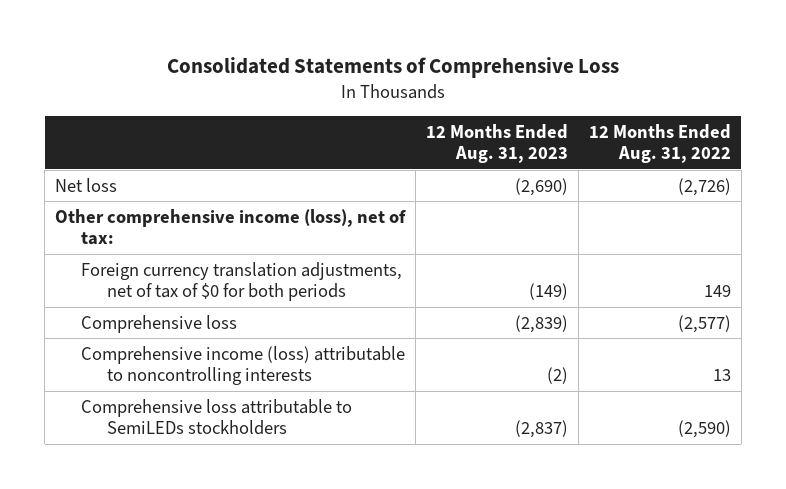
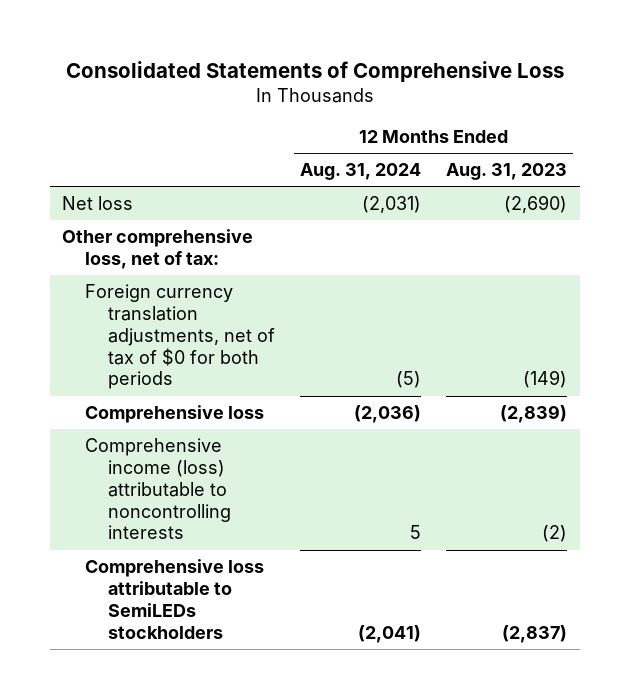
[588,123,731,163] 12 Months Ended Aug. 31, 2022 -> none
none -> [300,163,422,181] Aug. 31, 2024
[55,208,407,246] Other comprehensive income (loss), net of tax: -> [62,229,254,269] Other comprehensive loss, net of tax:

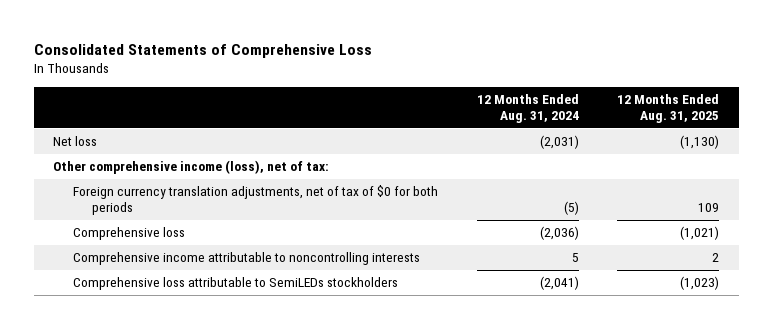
[446,163,568,181] Aug. 31, 2023 -> none
none -> [617,93,720,123] 12 Months Ended Aug. 31, 2025
[62,229,254,269] Other comprehensive loss, net of tax: -> [53,160,330,175] Other comprehensive income (loss), net of tax:
[85,438,232,540] Comprehensive income (loss) attributable to noncontrolling interests -> [72,252,420,266] Comprehensive income attributable to noncontrolling interests

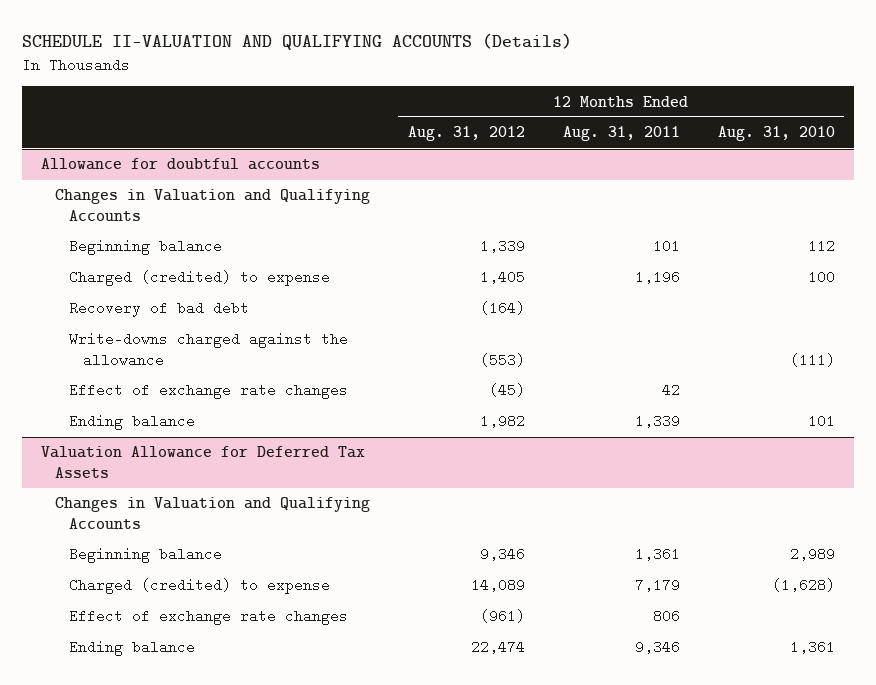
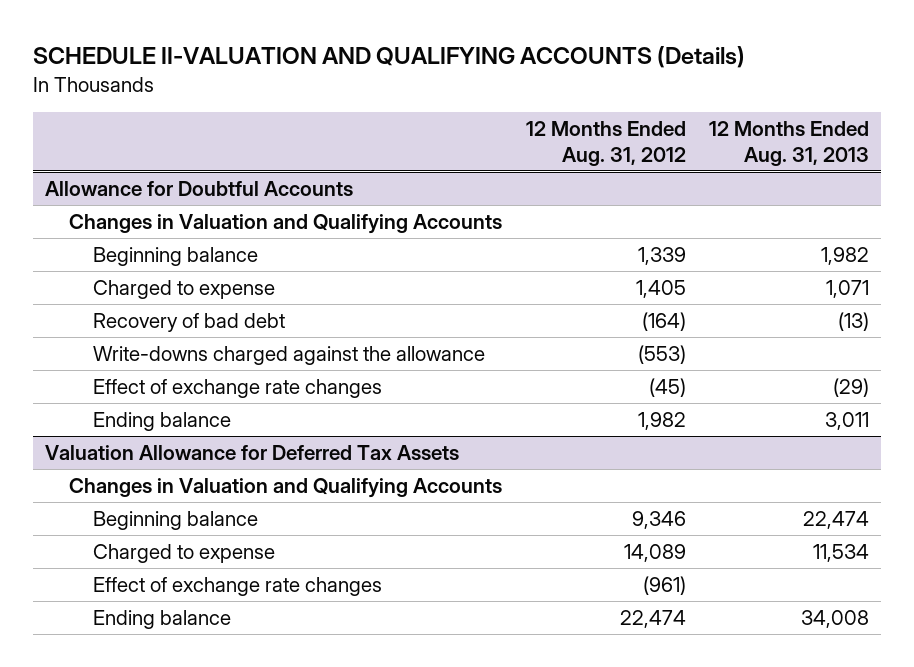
[562,126,680,142] Aug. 31, 2011 -> none
[717,126,835,142] Aug. 31, 2010 -> none
none -> [709,121,870,166] 12 Months Ended Aug. 31, 2013
[40,158,320,171] Allowance for doubtful accounts -> [44,180,353,196] Allowance for Doubtful Accounts
[69,270,331,287] Charged (credited) to expense -> [93,279,276,299] Charged to expense
[69,578,331,595] Charged (credited) to expense -> [93,543,276,563] Charged to expense

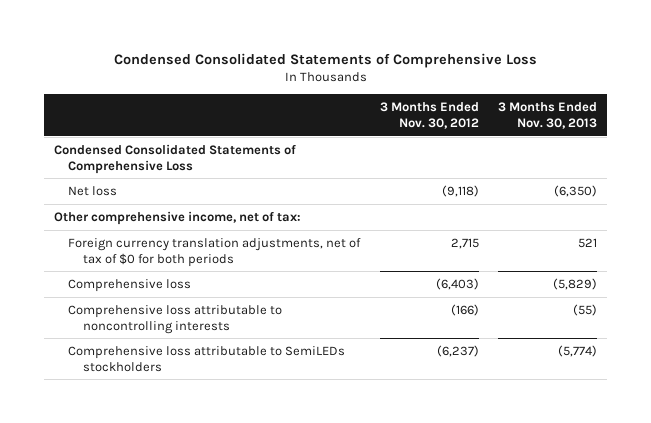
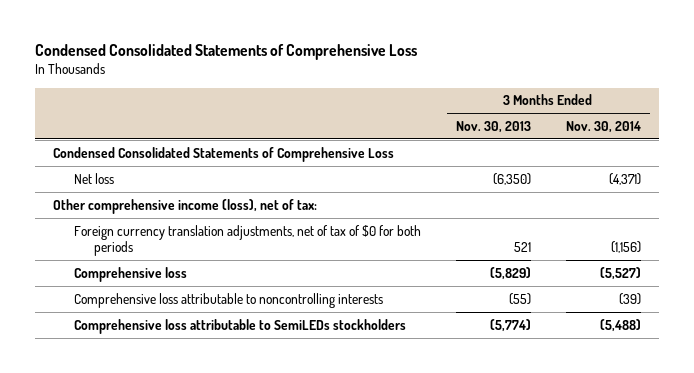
[379,102,479,129] 3 Months Ended Nov. 30, 2012 -> none
none -> [565,121,641,134] Nov. 30, 2014
[54,210,302,225] Other comprehensive income, net of tax: -> [52,198,317,214] Other comprehensive income (loss), net of tax:

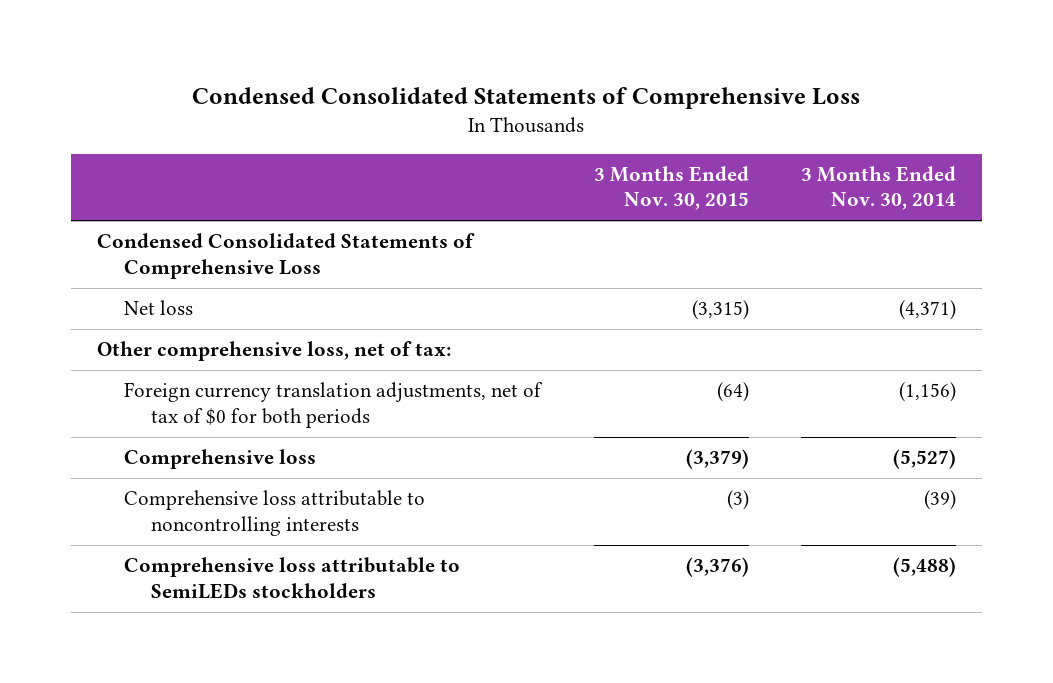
[455,121,531,134] Nov. 30, 2013 -> none
none -> [593,166,749,211] 3 Months Ended Nov. 30, 2015
[52,198,317,214] Other comprehensive income (loss), net of tax: -> [96,341,451,362] Other comprehensive loss, net of tax:

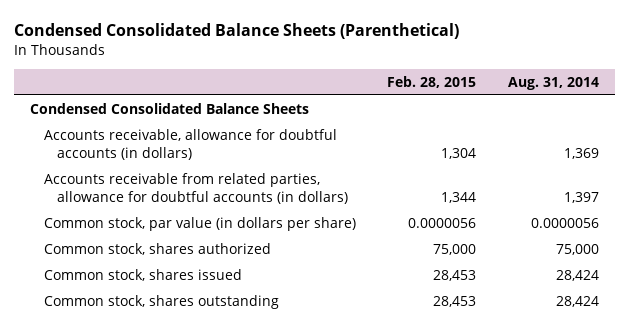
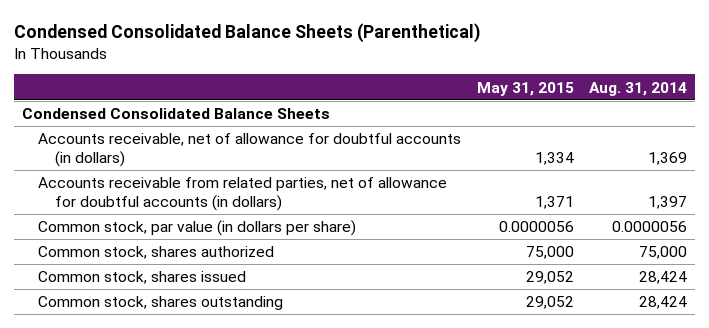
[387,75,477,88] Feb. 28, 2015 -> none
none -> [476,81,574,96] May 31, 2015
[43,129,337,161] Accounts receivable, allowance for doubtful accounts (in dollars) -> [38,133,462,167] Accounts receivable, net of allowance for doubtful accounts (in dollars)
[43,173,349,205] Accounts receivable from related parties, allowance for doubtful accounts (in dollars) -> [38,177,448,211] Accounts receivable from related parties, net of allowance for doubtful accounts (in dollars)

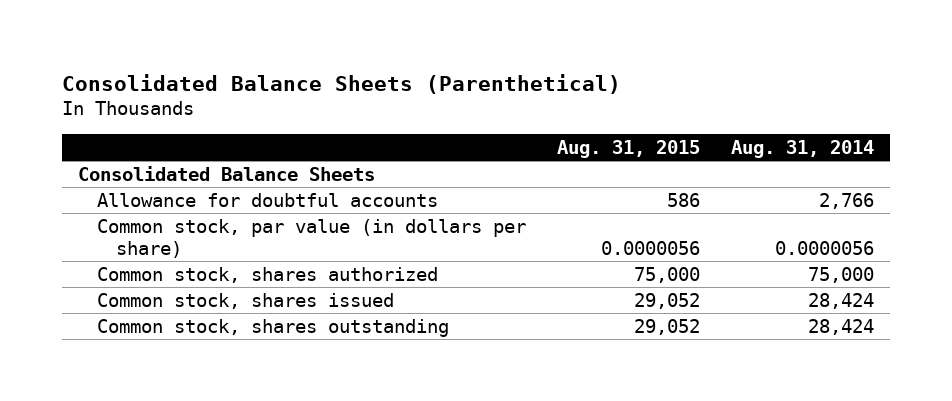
[14,23,481,44] Condensed Consolidated Balance Sheets (Parenthetical) -> [62,73,622,94] Consolidated Balance Sheets (Parenthetical)
[476,81,574,96] May 31, 2015 -> none
none -> [557,139,701,158] Aug. 31, 2015
[38,177,448,211] Accounts receivable from related parties, net of allowance for doubtful accounts (in dollars) -> none
[22,108,331,120] Condensed Consolidated Balance Sheets -> [77,165,375,181] Consolidated Balance Sheets
[38,133,462,167] Accounts receivable, net of allowance for doubtful accounts (in dollars) -> [96,192,438,207] Allowance for doubtful accounts
[648,151,688,165] 1,369 -> [819,192,875,209] 2,766

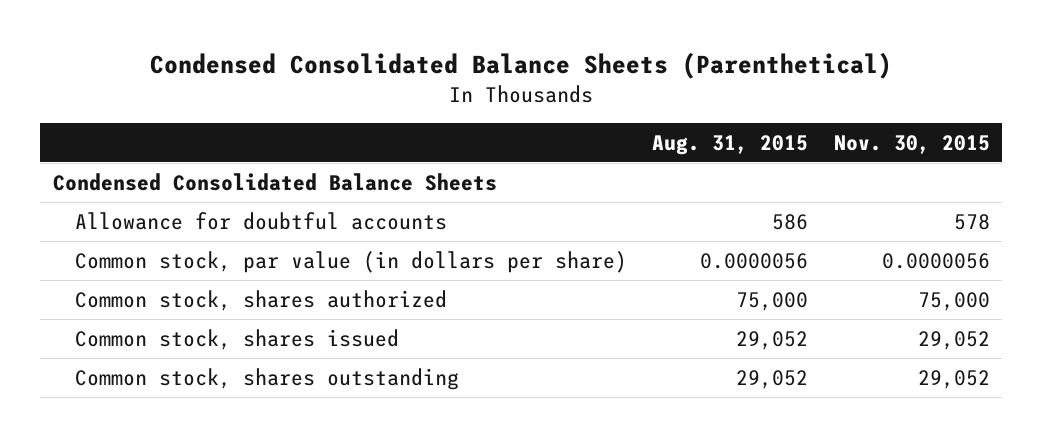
[62,73,622,94] Consolidated Balance Sheets (Parenthetical) -> [150,52,893,80] Condensed Consolidated Balance Sheets (Parenthetical)
[731,139,875,158] Aug. 31, 2014 -> none
none -> [833,134,990,154] Nov. 30, 2015
[77,165,375,181] Consolidated Balance Sheets -> [52,172,497,191] Condensed Consolidated Balance Sheets

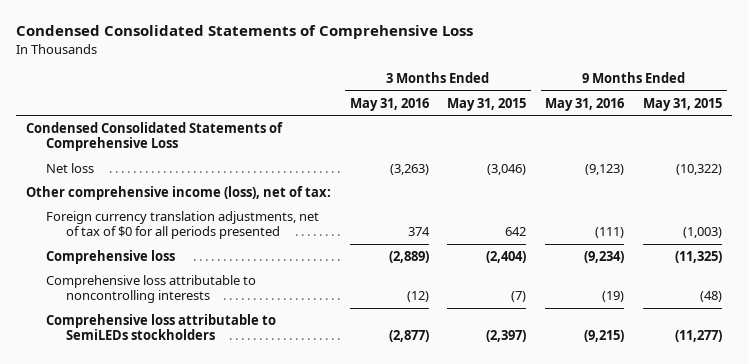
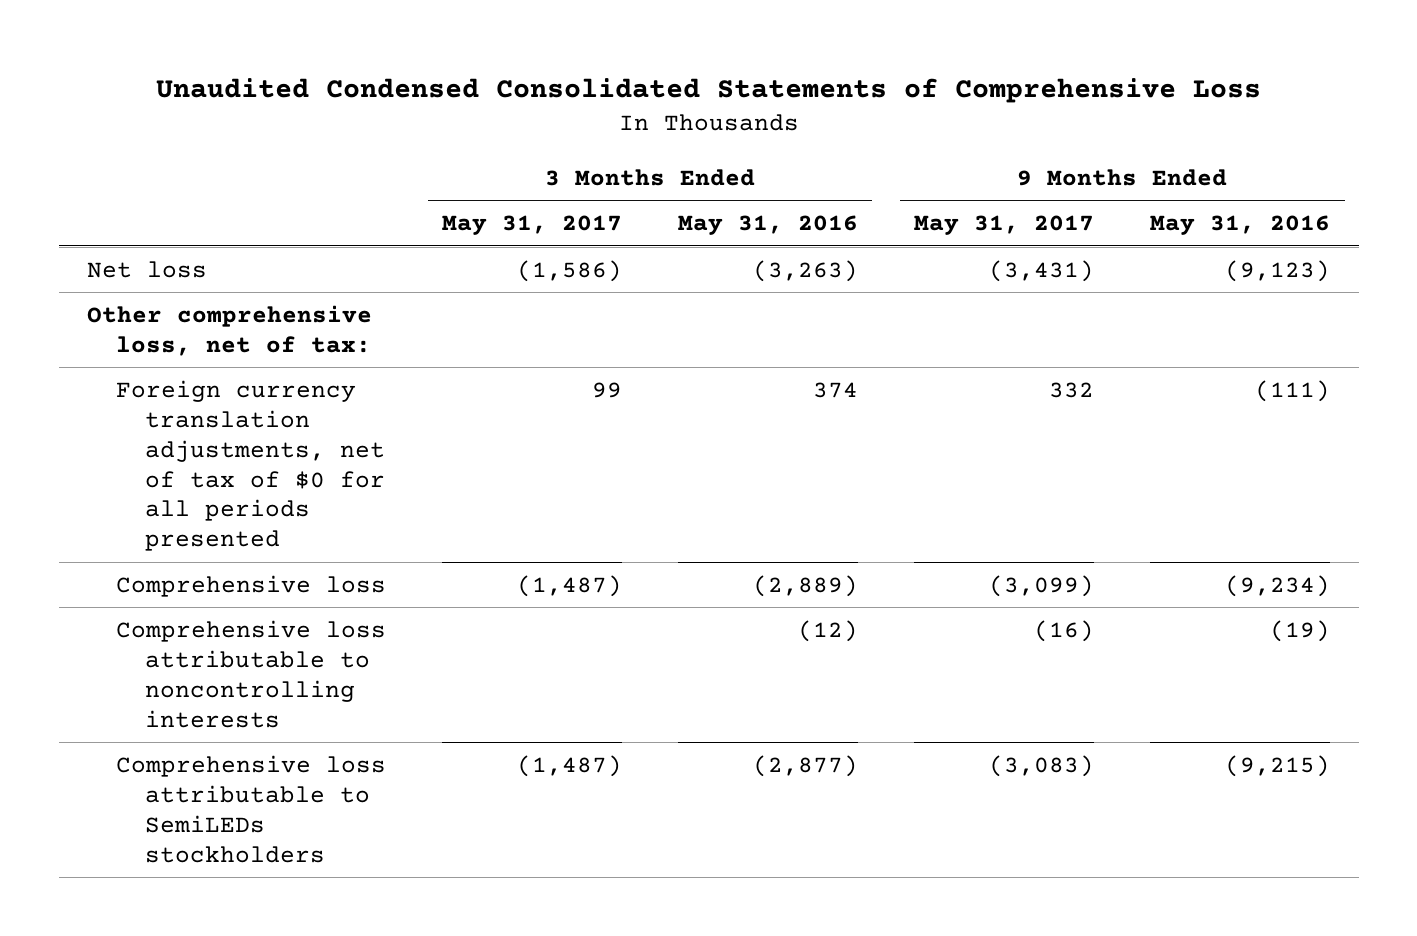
[16,25,474,40] Condensed Consolidated Statements of Comprehensive Loss -> [155,77,1261,103] Unaudited Condensed Consolidated Statements of Comprehensive Loss
[447,97,527,111] May 31, 2015 -> none
[643,97,723,111] May 31, 2015 -> none
none -> [442,215,623,236] May 31, 2017
none -> [914,215,1095,236] May 31, 2017
[25,121,283,152] Condensed Consolidated Statements of Comprehensive Loss -> none
[25,185,331,200] Other comprehensive income (loss), net of tax: -> [86,304,372,356] Other comprehensive loss, net of tax:

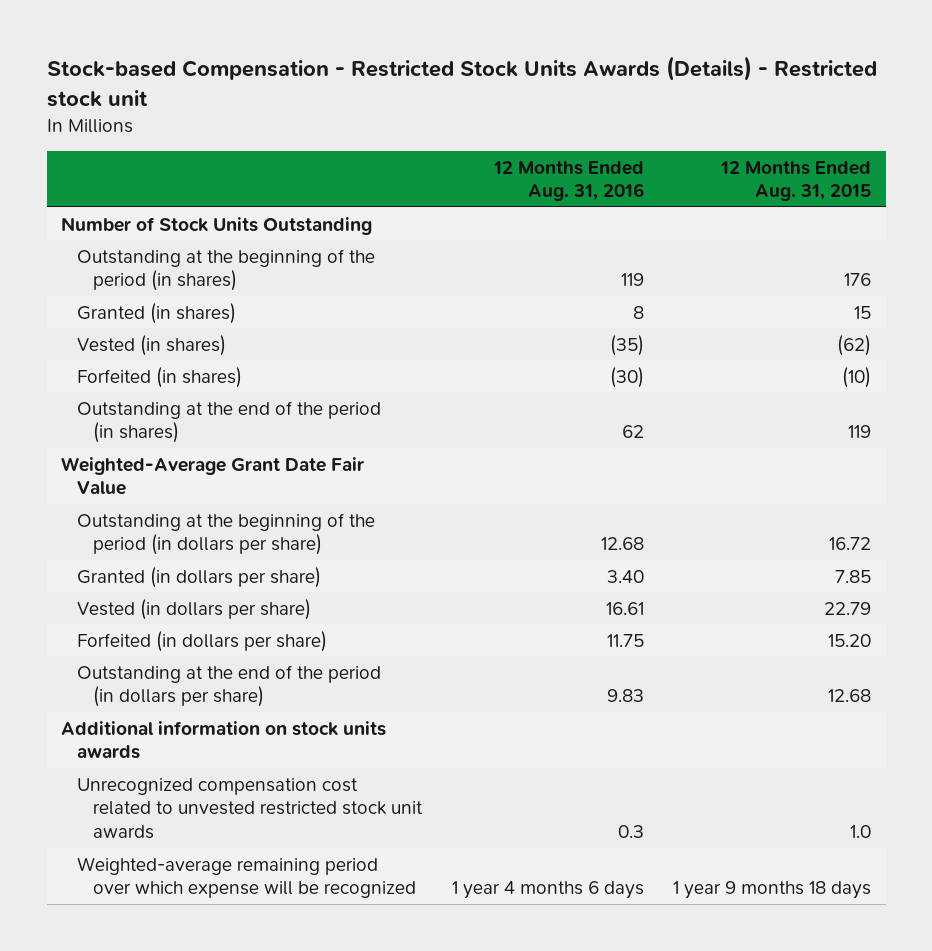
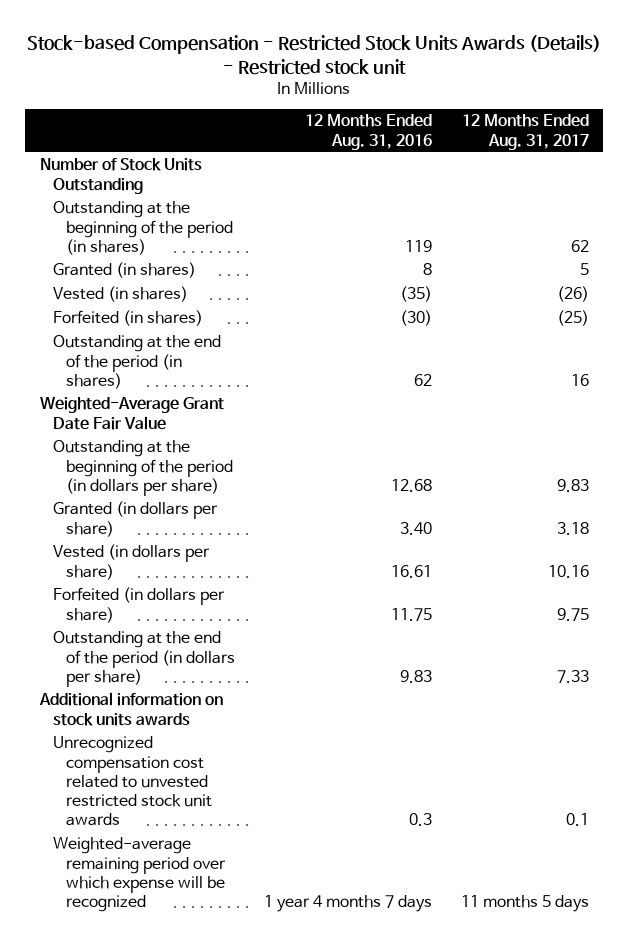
[719,160,871,202] 12 Months Ended Aug. 31, 2015 -> none
none -> [461,114,589,150] 12 Months Ended Aug. 31, 2017
[451,881,644,900] 1 year 4 months 6 days -> [264,895,433,913] 1 year 4 months 7 days

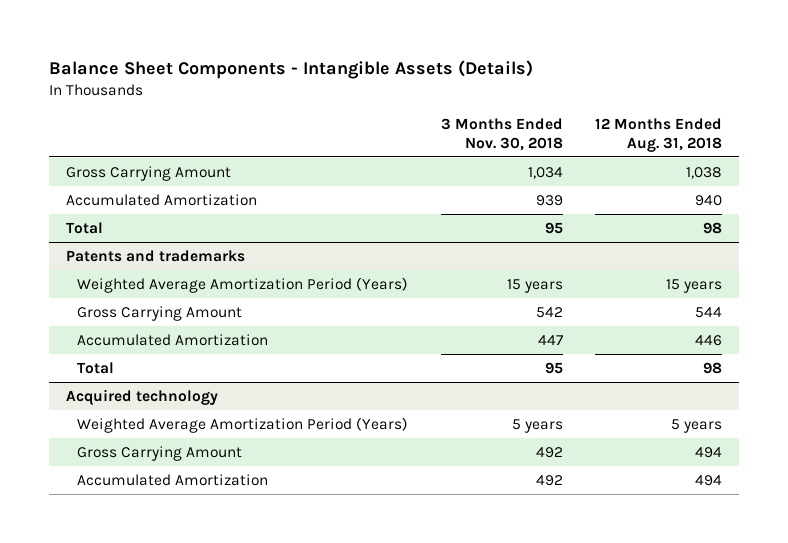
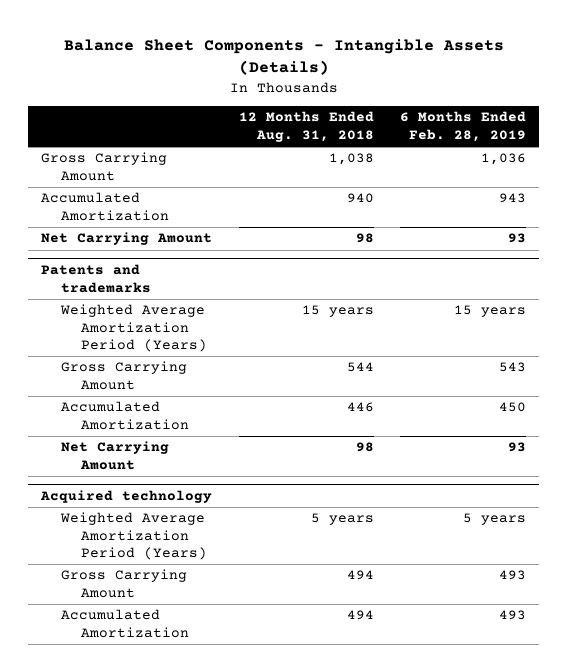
[440,117,563,151] 3 Months Ended Nov. 30, 2018 -> none
none -> [400,111,527,142] 6 Months Ended Feb. 28, 2019
[65,221,103,234] Total -> [41,232,213,246] Net Carrying Amount
[77,361,115,374] Total -> [61,441,170,470] Net Carrying Amount

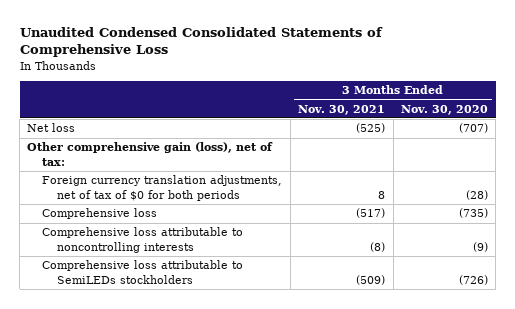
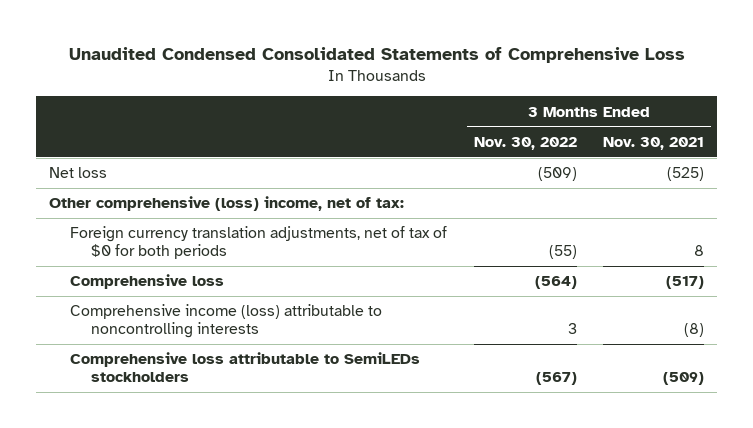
[400,104,488,115] Nov. 30, 2020 -> none
none -> [473,136,577,150] Nov. 30, 2022
[27,142,274,166] Other comprehensive gain (loss), net of tax: -> [49,196,405,212] Other comprehensive (loss) income, net of tax:
[42,227,244,253] Comprehensive loss attributable to noncontrolling interests -> [70,304,383,339] Comprehensive income (loss) attributable to noncontrolling interests

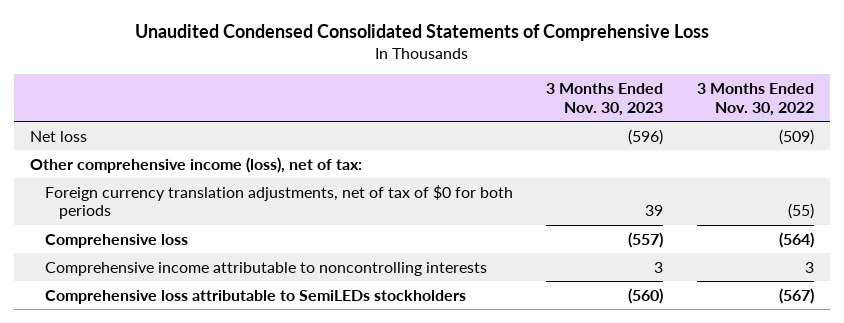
[602,136,704,150] Nov. 30, 2021 -> none
none -> [546,82,664,116] 3 Months Ended Nov. 30, 2023
[49,196,405,212] Other comprehensive (loss) income, net of tax: -> [30,156,363,173] Other comprehensive income (loss), net of tax:
[70,304,383,339] Comprehensive income (loss) attributable to noncontrolling interests -> [44,261,487,276] Comprehensive income attributable to noncontrolling interests

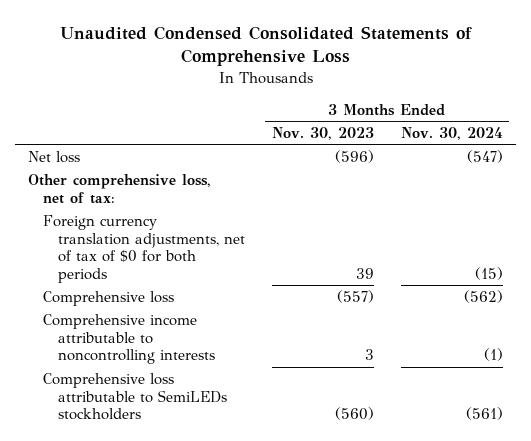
[696,82,814,116] 3 Months Ended Nov. 30, 2022 -> none
none -> [400,126,503,140] Nov. 30, 2024
[30,156,363,173] Other comprehensive income (loss), net of tax: -> [28,173,212,204] Other comprehensive loss, net of tax:

